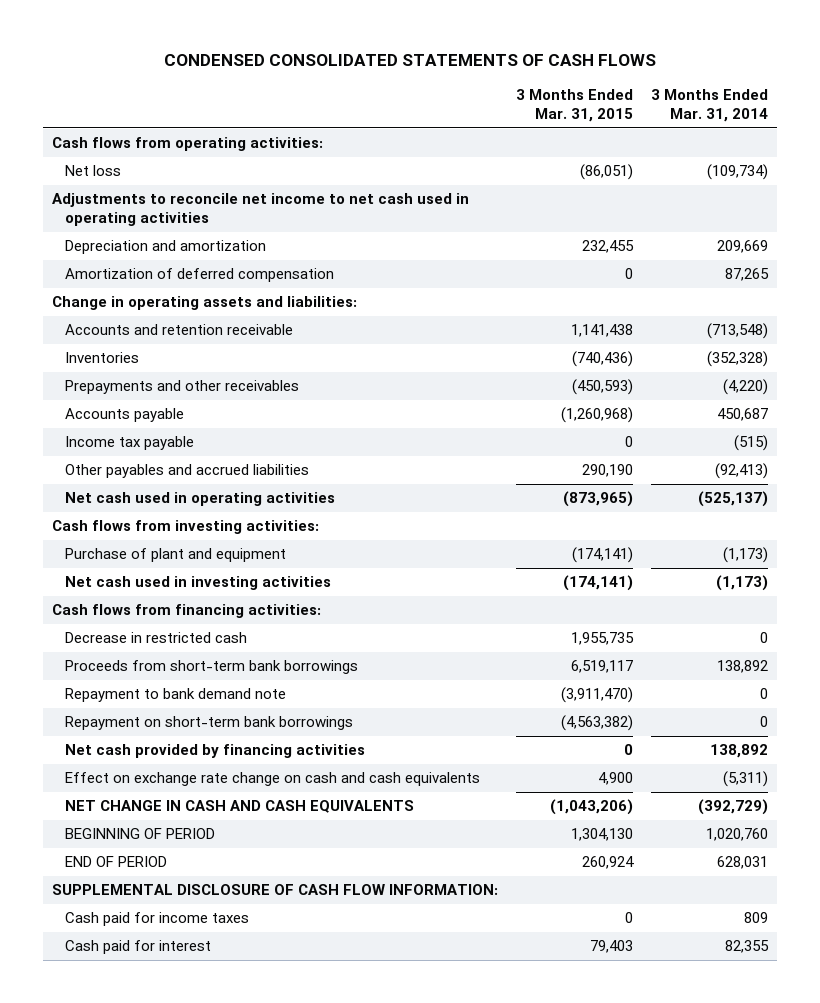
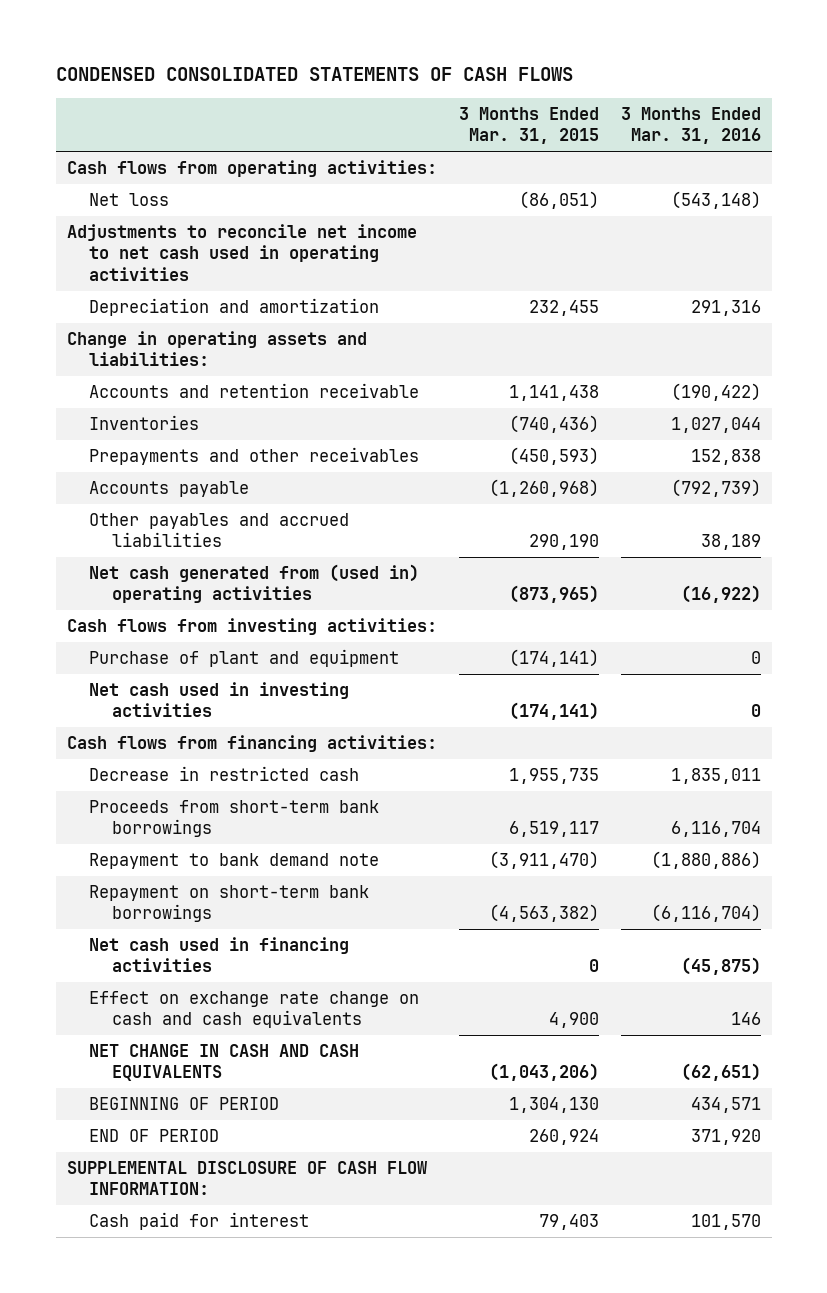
[650,89,768,122] 3 Months Ended Mar. 31, 2014 -> none
none -> [620,107,761,145] 3 Months Ended Mar. 31, 2016
[64,268,334,283] Amortization of deferred compensation -> none
[64,436,194,451] Income tax payable -> none
[64,492,335,507] Net cash used in operating activities -> [89,564,420,604] Net cash generated from (used in) operating activities
[64,744,365,759] Net cash provided by financing activities -> [89,937,350,973] Net cash used in financing activities
[64,912,249,927] Cash paid for income taxes -> none

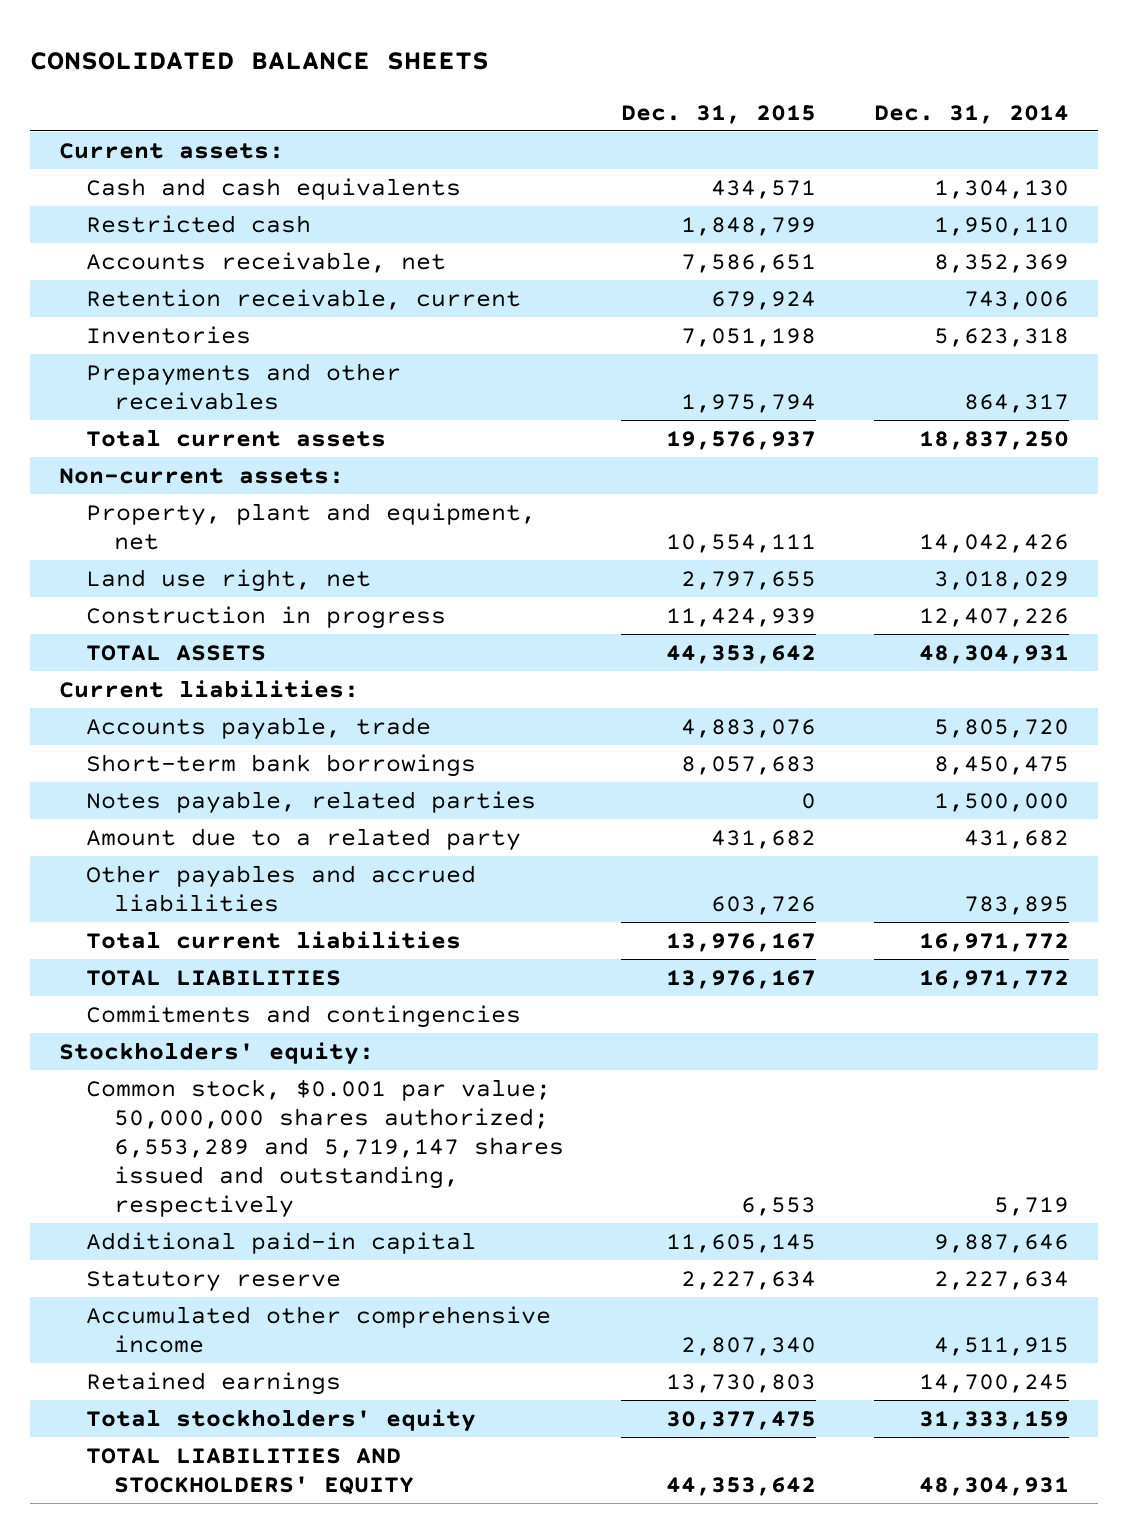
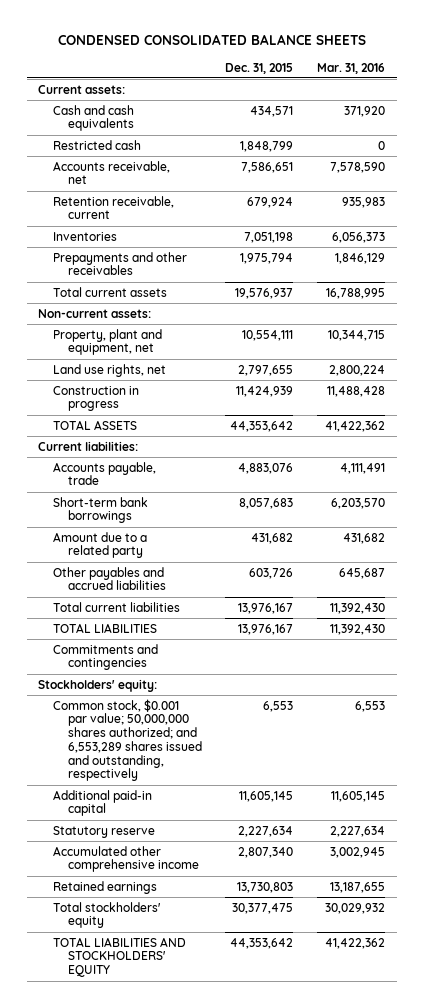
[30,52,490,71] CONSOLIDATED BALANCE SHEETS -> [57,34,366,46] CONDENSED CONSOLIDATED BALANCE SHEETS
[874,104,1070,124] Dec. 31, 2014 -> none
none -> [317,62,386,74] Mar. 31, 2016
[86,568,372,592] Land use right, net -> [53,363,167,377] Land use rights, net
[86,790,537,814] Notes payable, related parties -> none
[86,1078,564,1218] Common stock, $0.001 par value; 50,000,000 shares authorized; 6,553,289 and 5,719,147 shares issued and outstanding, respectively -> [53,698,202,782] Common stock, $0.001 par value; 50,000,000 shares authorized; and 6,553,289 shares issued and outstanding, respectively

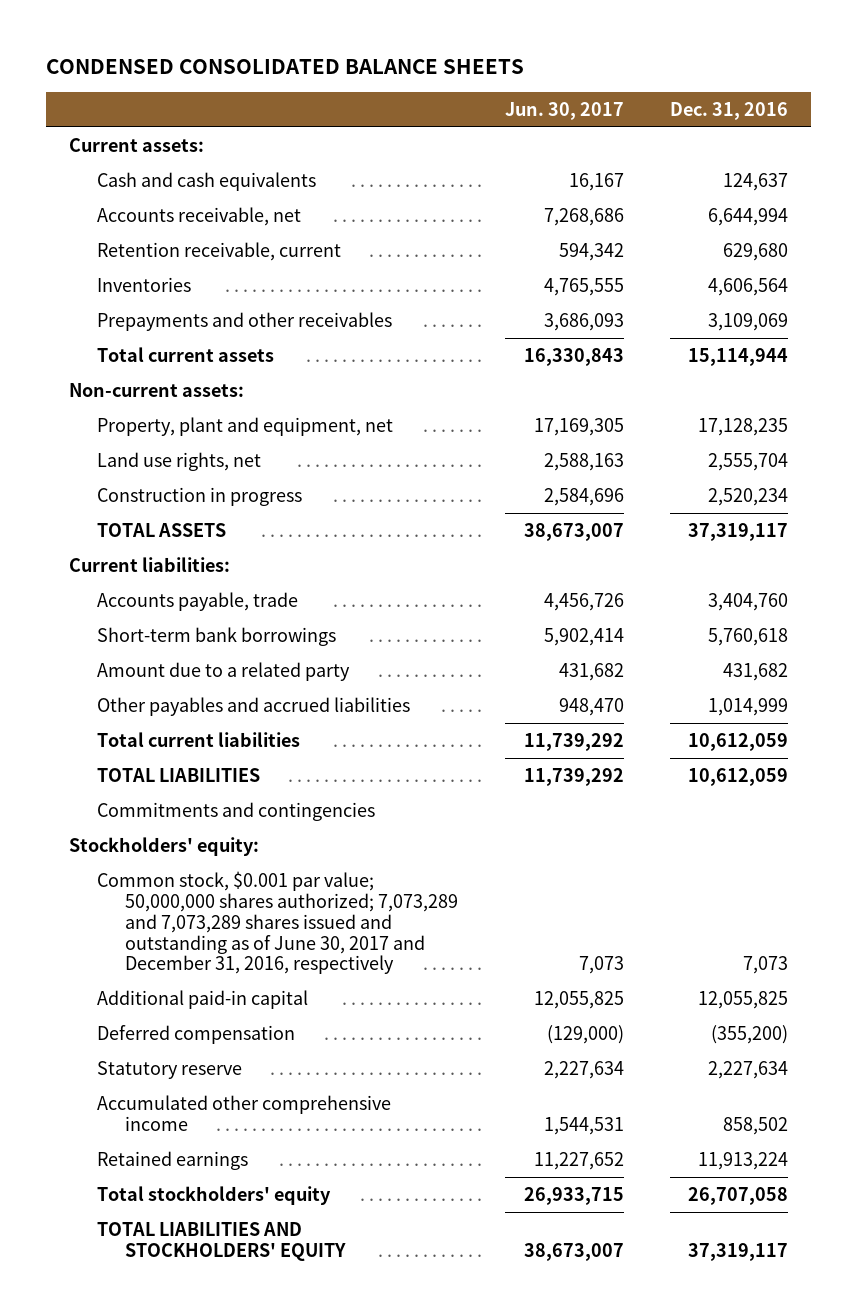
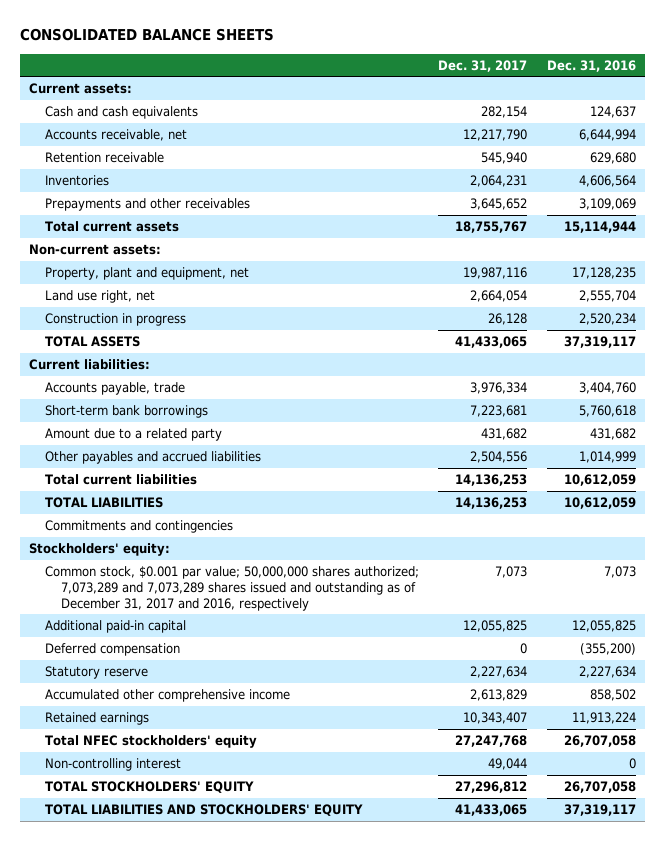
[46,58,525,74] CONDENSED CONSOLIDATED BALANCE SHEETS -> [19,28,274,42] CONSOLIDATED BALANCE SHEETS
[504,101,624,120] Jun. 30, 2017 -> none
none -> [438,59,528,72] Dec. 31, 2017
[97,242,342,262] Retention receivable, current -> [45,152,165,164] Retention receivable
[97,452,262,472] Land use rights, net -> [45,290,156,304] Land use right, net
[97,871,459,975] Common stock, $0.001 par value; 50,000,000 shares authorized; 7,073,289 and 7,073,289 shares issued and outstanding as of June 30, 2017 and December 31, 2016, respectively -> [45,566,420,611] Common stock, $0.001 par value; 50,000,000 shares authorized; 7,073,289 and 7,073,289 shares issued and outstanding as of December 31, 2017 and 2016, respectively
[97,1186,332,1206] Total stockholders' equity -> [45,735,258,749] Total NFEC stockholders' equity
none -> [45,758,182,772] Non-controlling interest
none -> [45,781,255,794] TOTAL STOCKHOLDERS' EQUITY

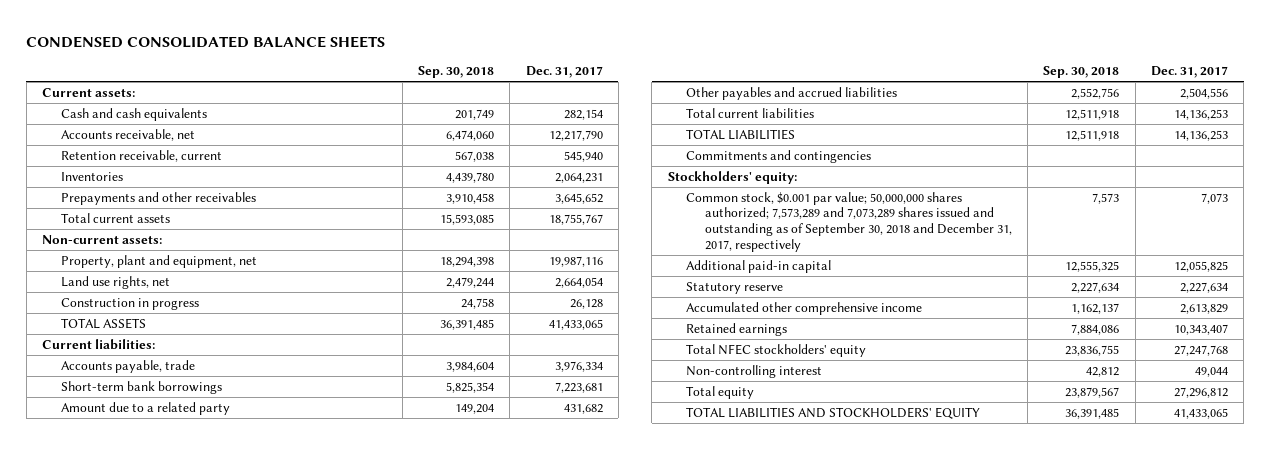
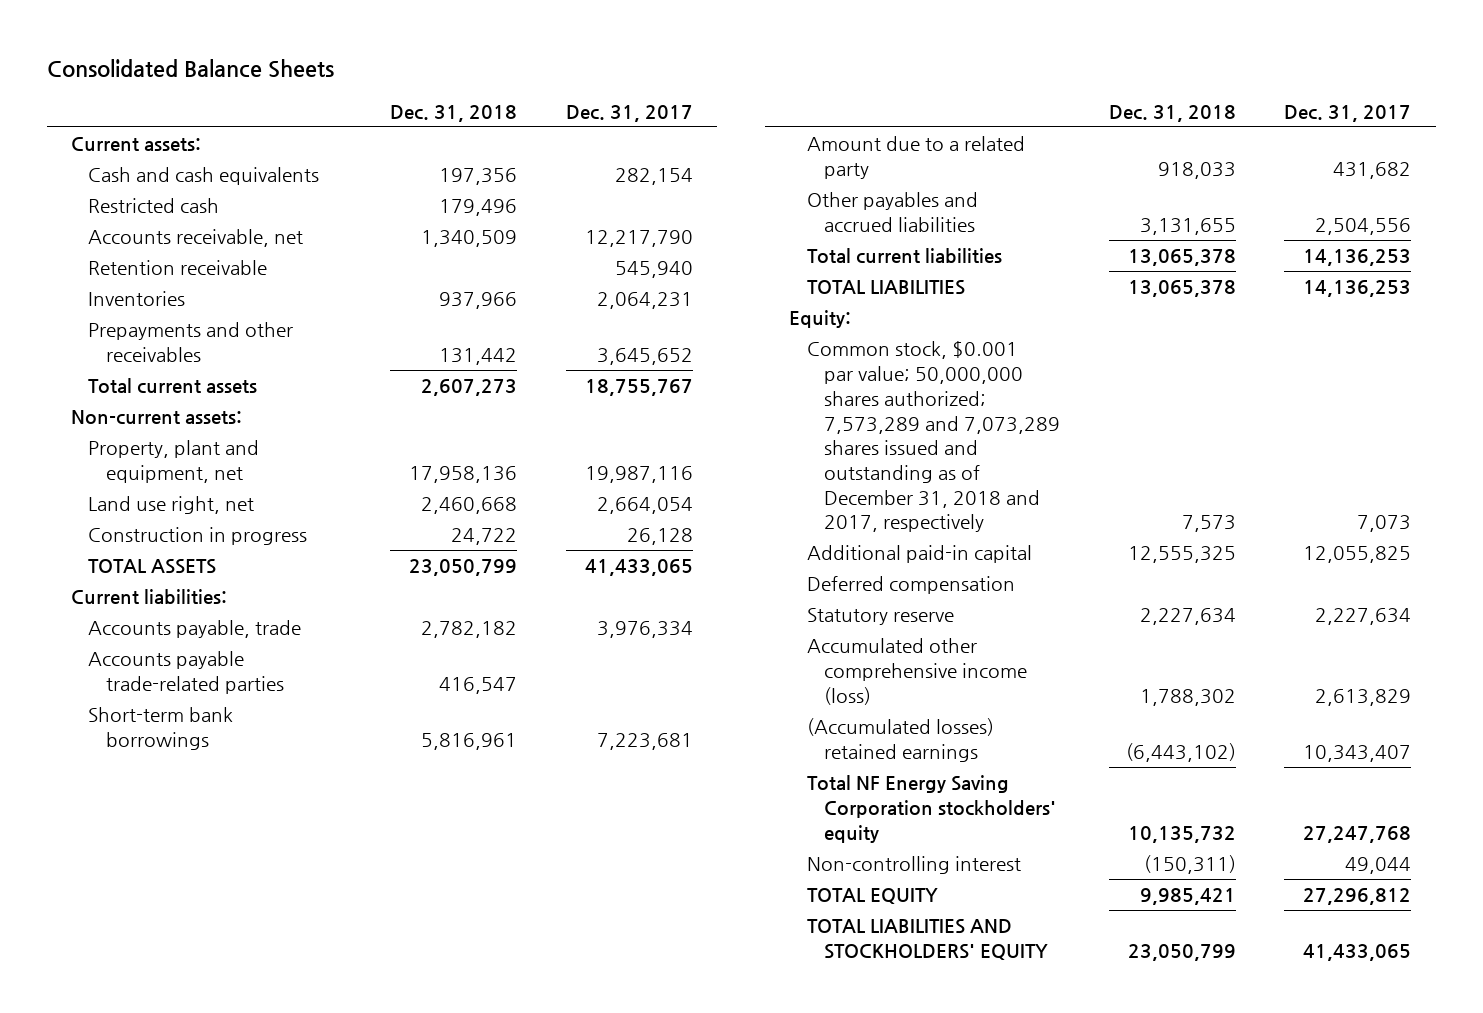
[26,36,386,49] CONDENSED CONSOLIDATED BALANCE SHEETS -> [46,59,334,79] Consolidated Balance Sheets
[417,66,494,79] Sep. 30, 2018 -> none
none -> [390,104,518,122] Dec. 31, 2018
none -> [88,198,220,214] Restricted cash
[60,149,222,162] Retention receivable, current -> [88,260,268,276] Retention receivable
[60,275,170,289] Land use rights, net -> [88,496,255,515] Land use right, net
none -> [88,651,284,695] Accounts payable trade-related parties
[686,149,872,163] Commitments and contingencies -> none
[667,170,797,184] Stockholders' equity: -> [789,310,852,329] Equity:
[686,191,1012,252] Common stock, $0.001 par value; 50,000,000 shares authorized; 7,573,289 and 7,073,289 shares issued and outstanding as of September 30, 2018 and December 31, 2017, respectively -> [806,341,1061,533] Common stock, $0.001 par value; 50,000,000 shares authorized; 7,573,289 and 7,073,289 shares issued and outstanding as of December 31, 2018 and 2017, respectively
none -> [806,576,1015,595] Deferred compensation
[686,301,923,315] Accumulated other comprehensive income -> [806,638,1028,705] Accumulated other comprehensive income (loss)
[686,322,788,336] Retained earnings -> [806,718,994,763] (Accumulated losses) retained earnings
[686,343,867,357] Total NFEC stockholders' equity -> [806,775,1057,843] Total NF Energy Saving Corporation stockholders' equity
[686,385,755,399] Total equity -> [806,888,938,905] TOTAL EQUITY

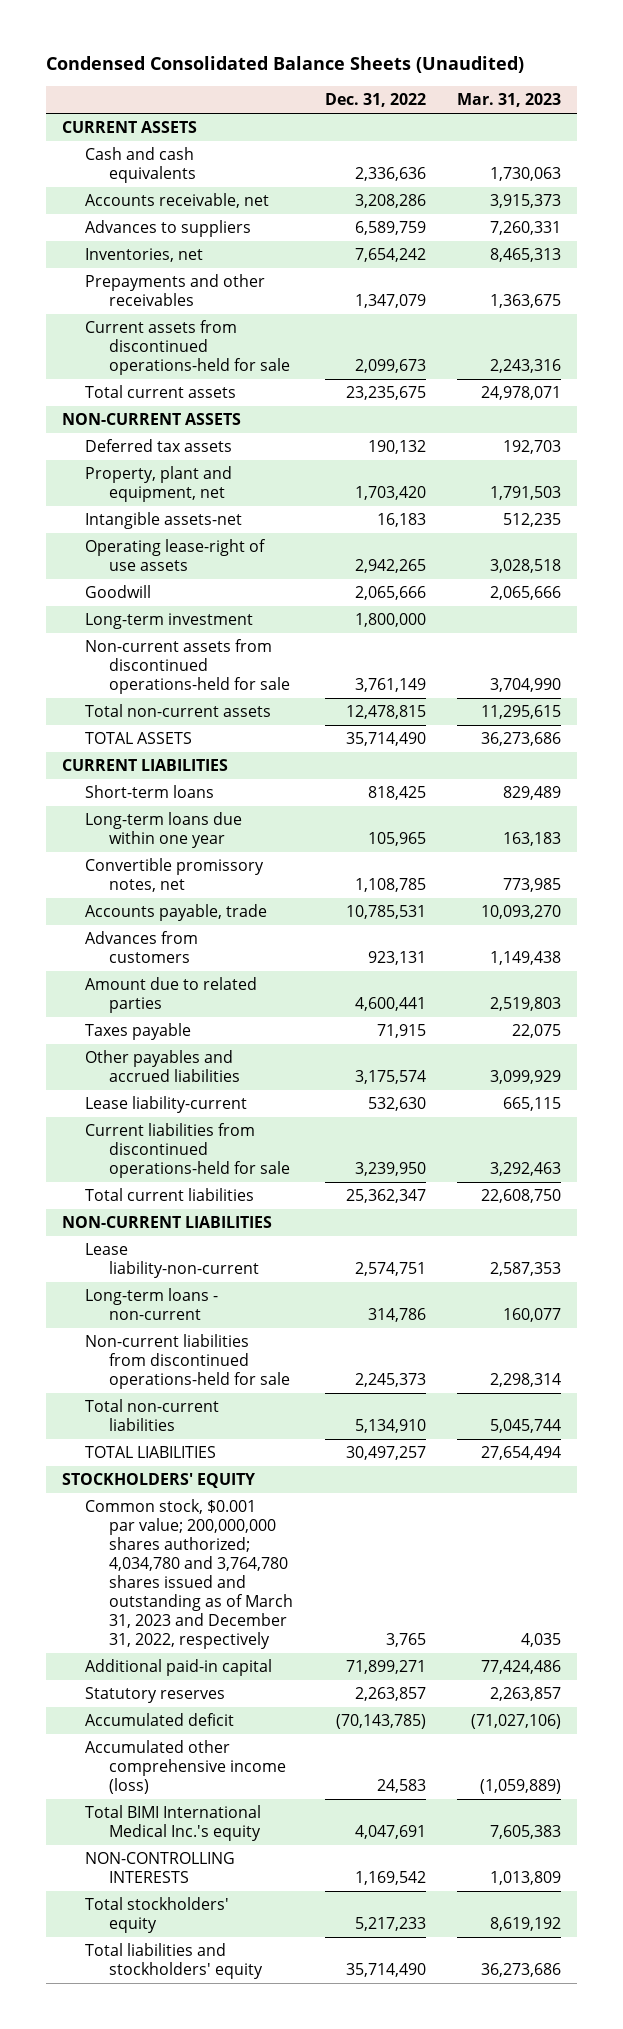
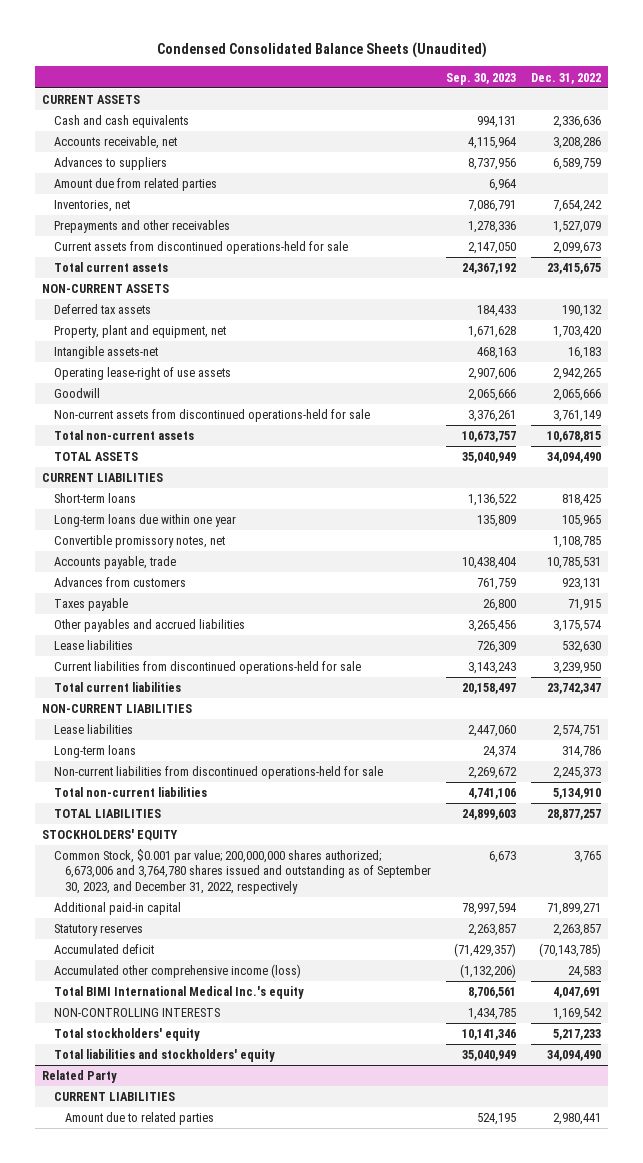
[457,92,562,107] Mar. 31, 2023 -> none
none -> [445,72,516,85] Sep. 30, 2023
none -> [53,178,217,192] Amount due from related parties
[354,294,426,309] 1,347,079 -> [552,221,601,234] 1,527,079
[345,386,426,401] 23,235,675 -> [546,263,601,275] 23,415,675
[85,613,254,630] Long-term investment -> none
[345,705,426,720] 12,478,815 -> [546,431,601,443] 10,678,815
[345,732,426,747] 35,714,490 -> [546,452,601,464] 34,094,490
[85,977,258,1014] Amount due to related parties -> none
[85,1096,248,1114] Lease liability-current -> [53,640,133,651] Lease liabilities
[345,1189,426,1204] 25,362,347 -> [546,683,601,695] 23,742,347
[85,1243,260,1279] Lease liability-non-current -> [53,724,133,735] Lease liabilities
[85,1288,219,1321] Long-term loans - non-current -> [53,745,136,759] Long-term loans
[345,1446,426,1461] 30,497,257 -> [546,809,601,821] 28,877,257
[85,1499,294,1649] Common stock, $0.001 par value; 200,000,000 shares authorized; 4,034,780 and 3,764,780 shares issued and outstanding as of March 31, 2023 and December 31, 2022, respectively -> [53,849,431,894] Common Stock, $0.001 par value; 200,000,000 shares authorized; 6,673,006 and 3,764,780 shares issued and outstanding as of September 30, 2023, and December 31, 2022, respectively
[345,1963,426,1978] 35,714,490 -> [546,1050,601,1062] 34,094,490
none -> [42,1070,118,1084] Related Party
none -> [53,1092,175,1102] CURRENT LIABILITIES
none -> [64,1112,214,1126] Amount due to related parties

